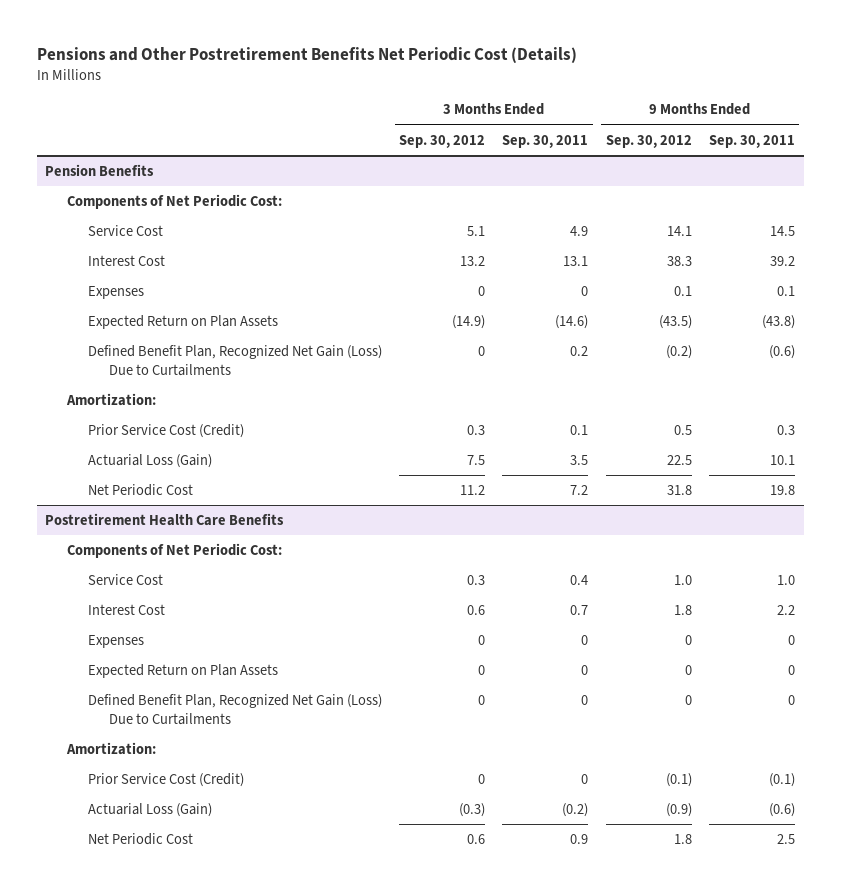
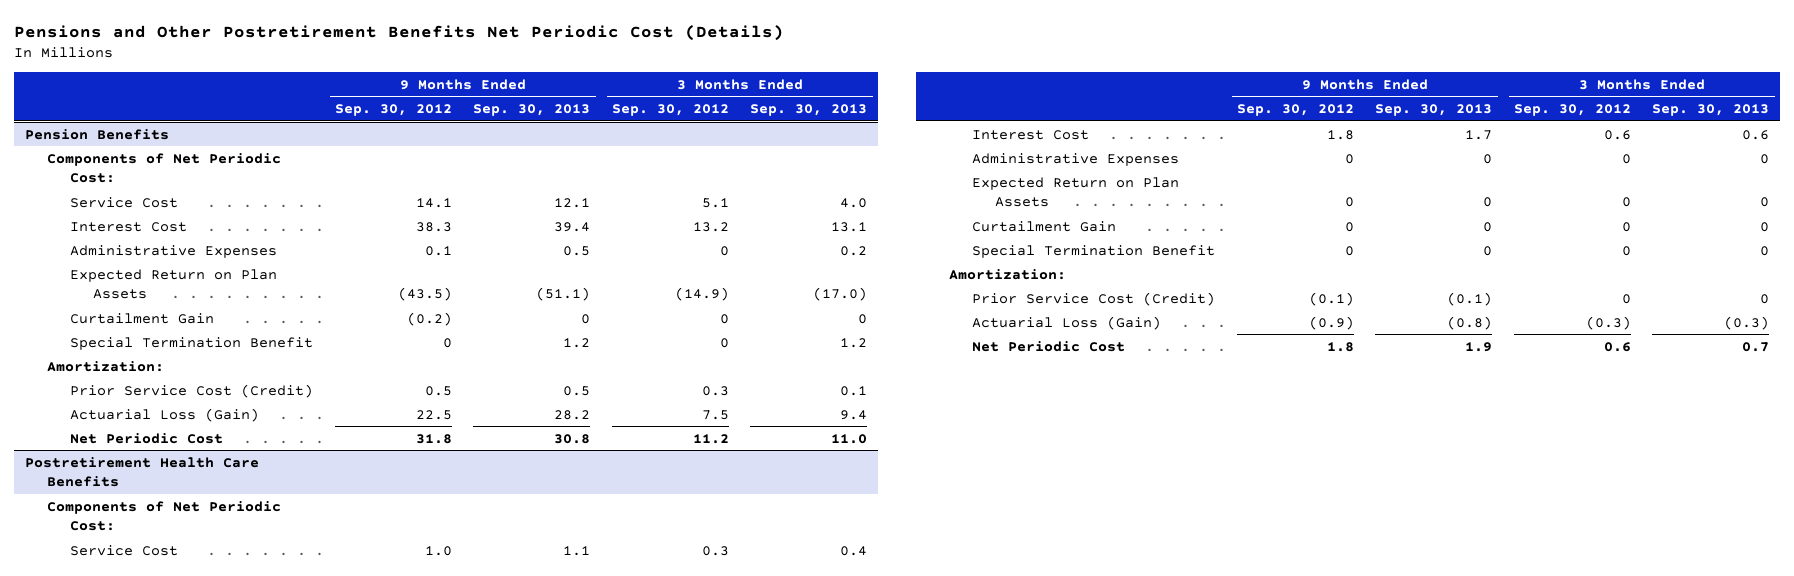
[502,134,589,148] Sep. 30, 2011 -> none
[709,134,796,148] Sep. 30, 2011 -> none
none -> [473,104,591,117] Sep. 30, 2013
none -> [750,104,868,117] Sep. 30, 2013
[87,286,144,300] Expenses -> [70,244,278,258] Administrative Expenses
[87,345,382,377] Defined Benefit Plan, Recognized Net Gain (Loss) Due to Curtailments -> [70,312,215,324] Curtailment Gain
none -> [70,336,314,350] Special Termination Benefit
[87,635,144,649] Expenses -> [972,152,1180,166] Administrative Expenses
[87,694,382,726] Defined Benefit Plan, Recognized Net Gain (Loss) Due to Curtailments -> [972,220,1117,232] Curtailment Gain
none -> [972,244,1216,258] Special Termination Benefit

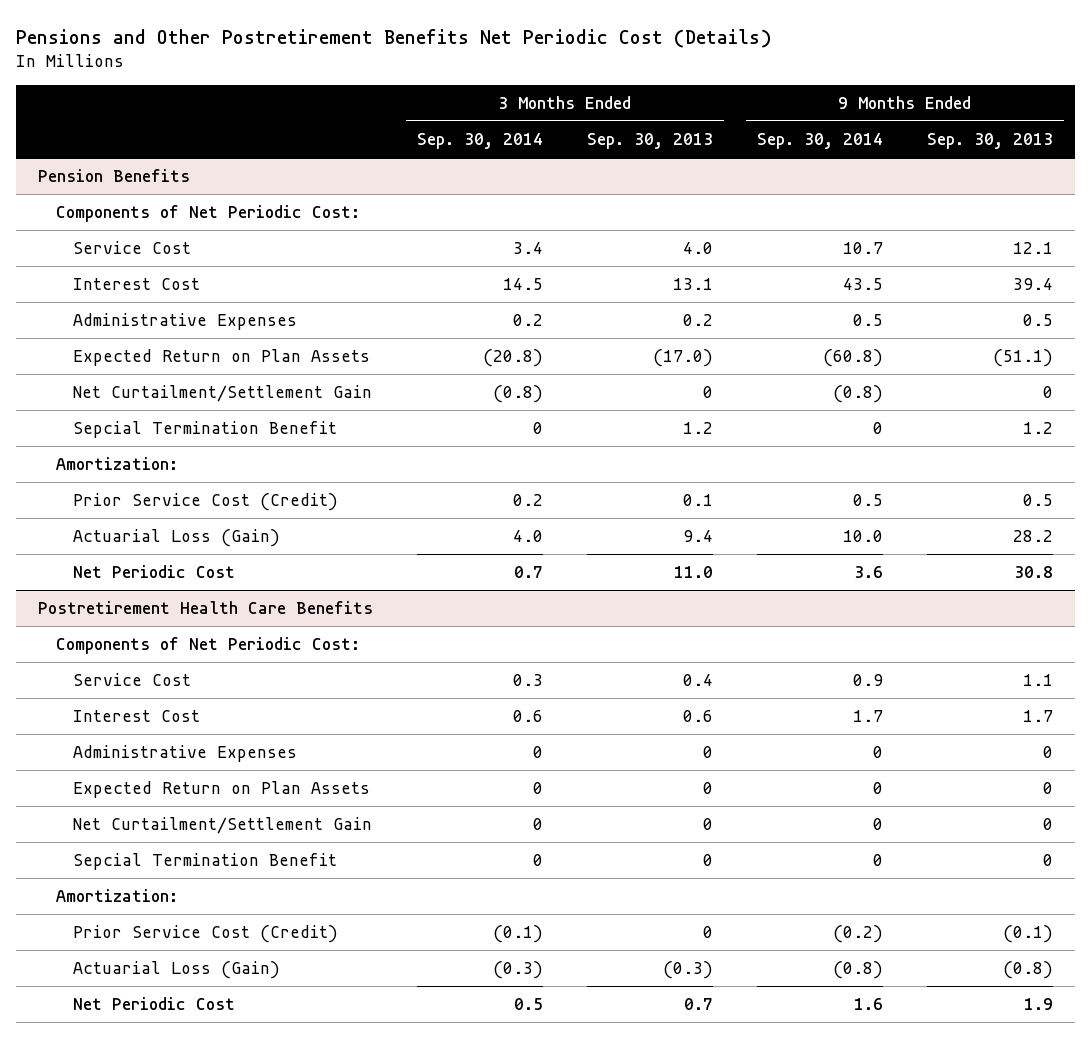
[334,104,452,117] Sep. 30, 2012 -> none
[611,104,729,117] Sep. 30, 2012 -> none
none -> [417,132,544,149] Sep. 30, 2014
none -> [757,132,884,149] Sep. 30, 2014
[70,312,215,324] Curtailment Gain -> [73,385,373,403] Net Curtailment/Settlement Gain
[70,336,314,350] Special Termination Benefit -> [73,421,338,439] Sepcial Termination Benefit
[972,220,1117,232] Curtailment Gain -> [73,817,373,835] Net Curtailment/Settlement Gain
[972,244,1216,258] Special Termination Benefit -> [73,853,338,871] Sepcial Termination Benefit

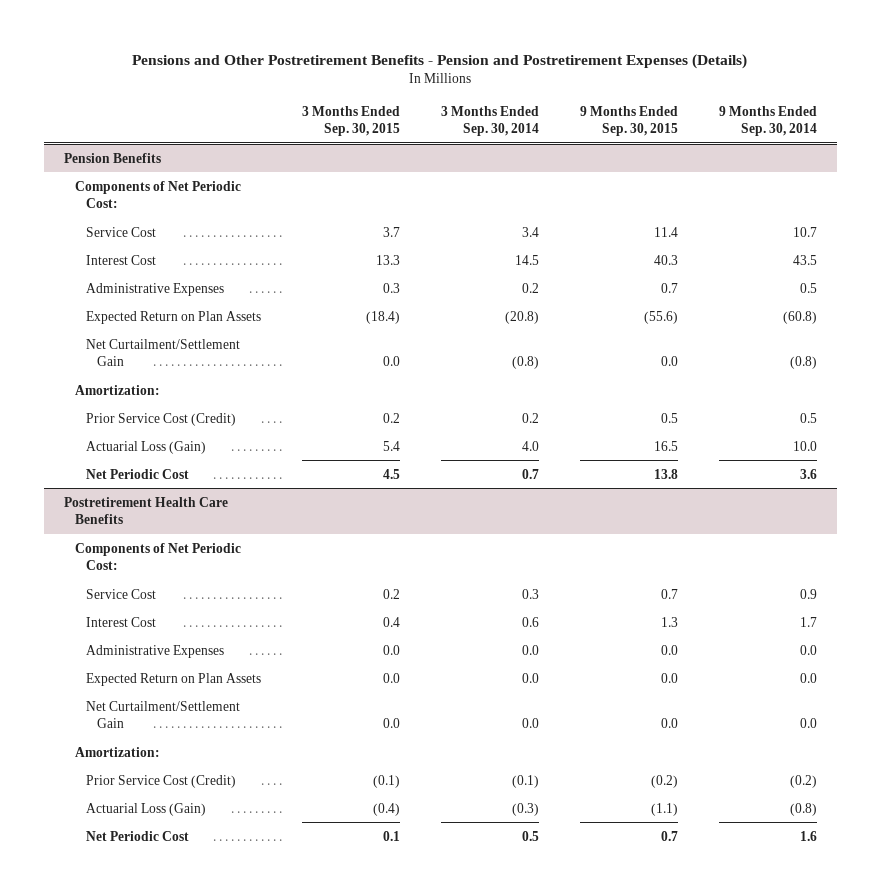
[16,28,773,48] Pensions and Other Postretirement Benefits Net Periodic Cost (Details) -> [132,53,748,69] Pensions and Other Postretirement Benefits - Pension and Postretirement Expenses (Details)
[587,132,714,149] Sep. 30, 2013 -> none
[927,132,1054,149] Sep. 30, 2013 -> none
none -> [302,105,401,136] 3 Months Ended Sep. 30, 2015
none -> [579,105,678,136] 9 Months Ended Sep. 30, 2015
[73,421,338,439] Sepcial Termination Benefit -> none
[73,853,338,871] Sepcial Termination Benefit -> none
[533,746,544,759] 0 -> [521,644,539,655] 0.0
[873,746,884,759] 0 -> [799,644,817,655] 0.0
[533,782,544,795] 0 -> [521,672,539,683] 0.0
[873,782,884,795] 0 -> [799,672,817,683] 0.0
[533,818,544,831] 0 -> [521,717,539,728] 0.0
[873,818,884,831] 0 -> [799,717,817,728] 0.0

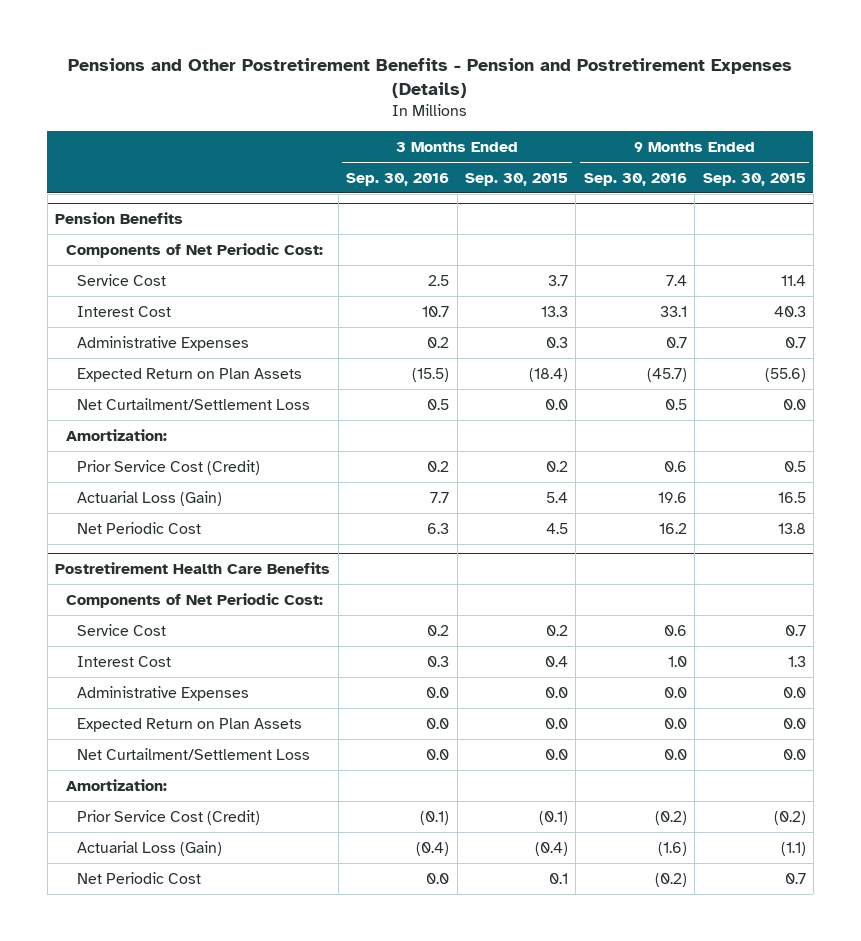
[440,105,539,136] 3 Months Ended Sep. 30, 2014 -> none
[718,105,817,136] 9 Months Ended Sep. 30, 2014 -> none
none -> [346,172,450,186] Sep. 30, 2016
none -> [583,172,687,186] Sep. 30, 2016
[86,338,241,366] Net Curtailment/Settlement Gain -> [77,397,311,410] Net Curtailment/Settlement Loss
[86,700,241,728] Net Curtailment/Settlement Gain -> [77,747,311,760] Net Curtailment/Settlement Loss

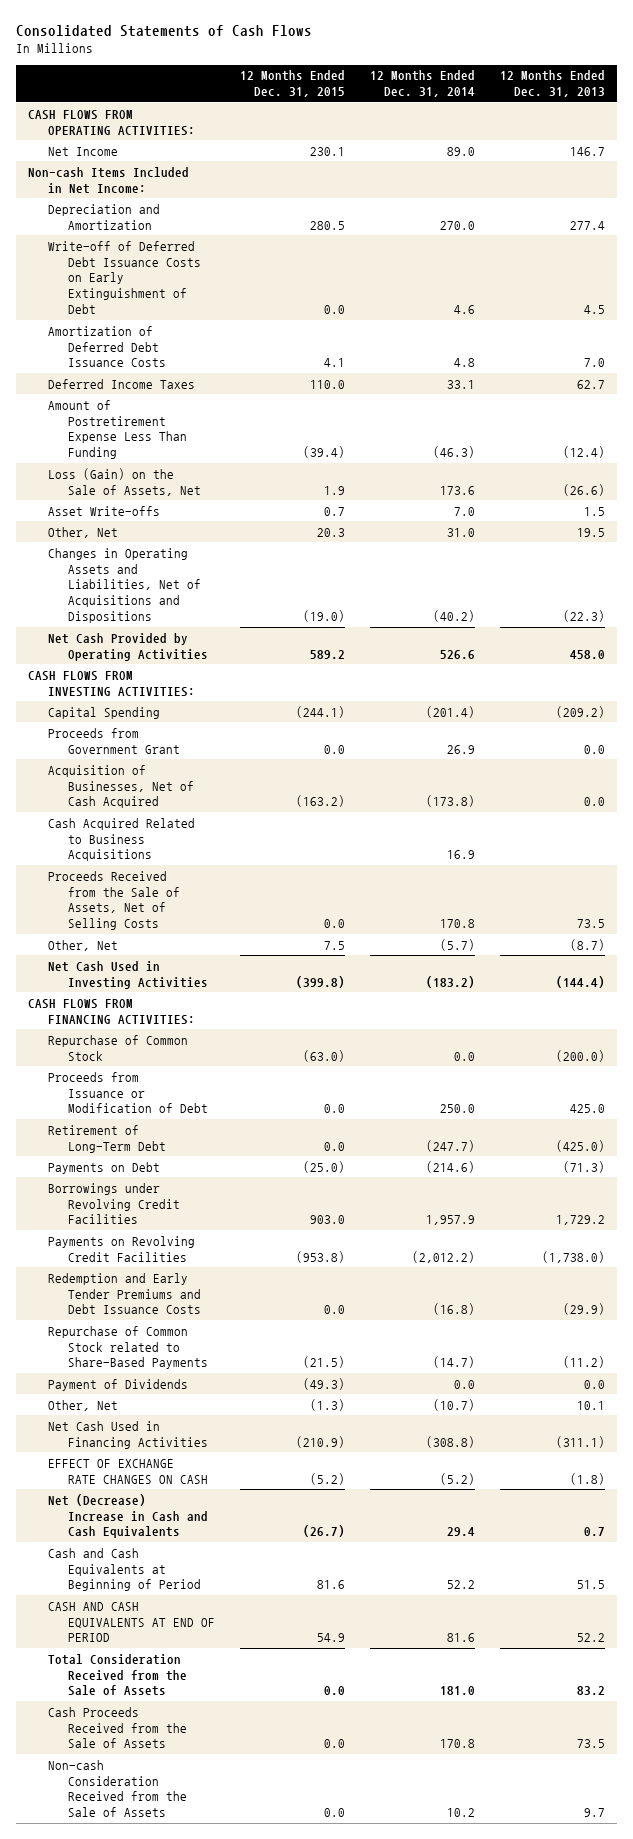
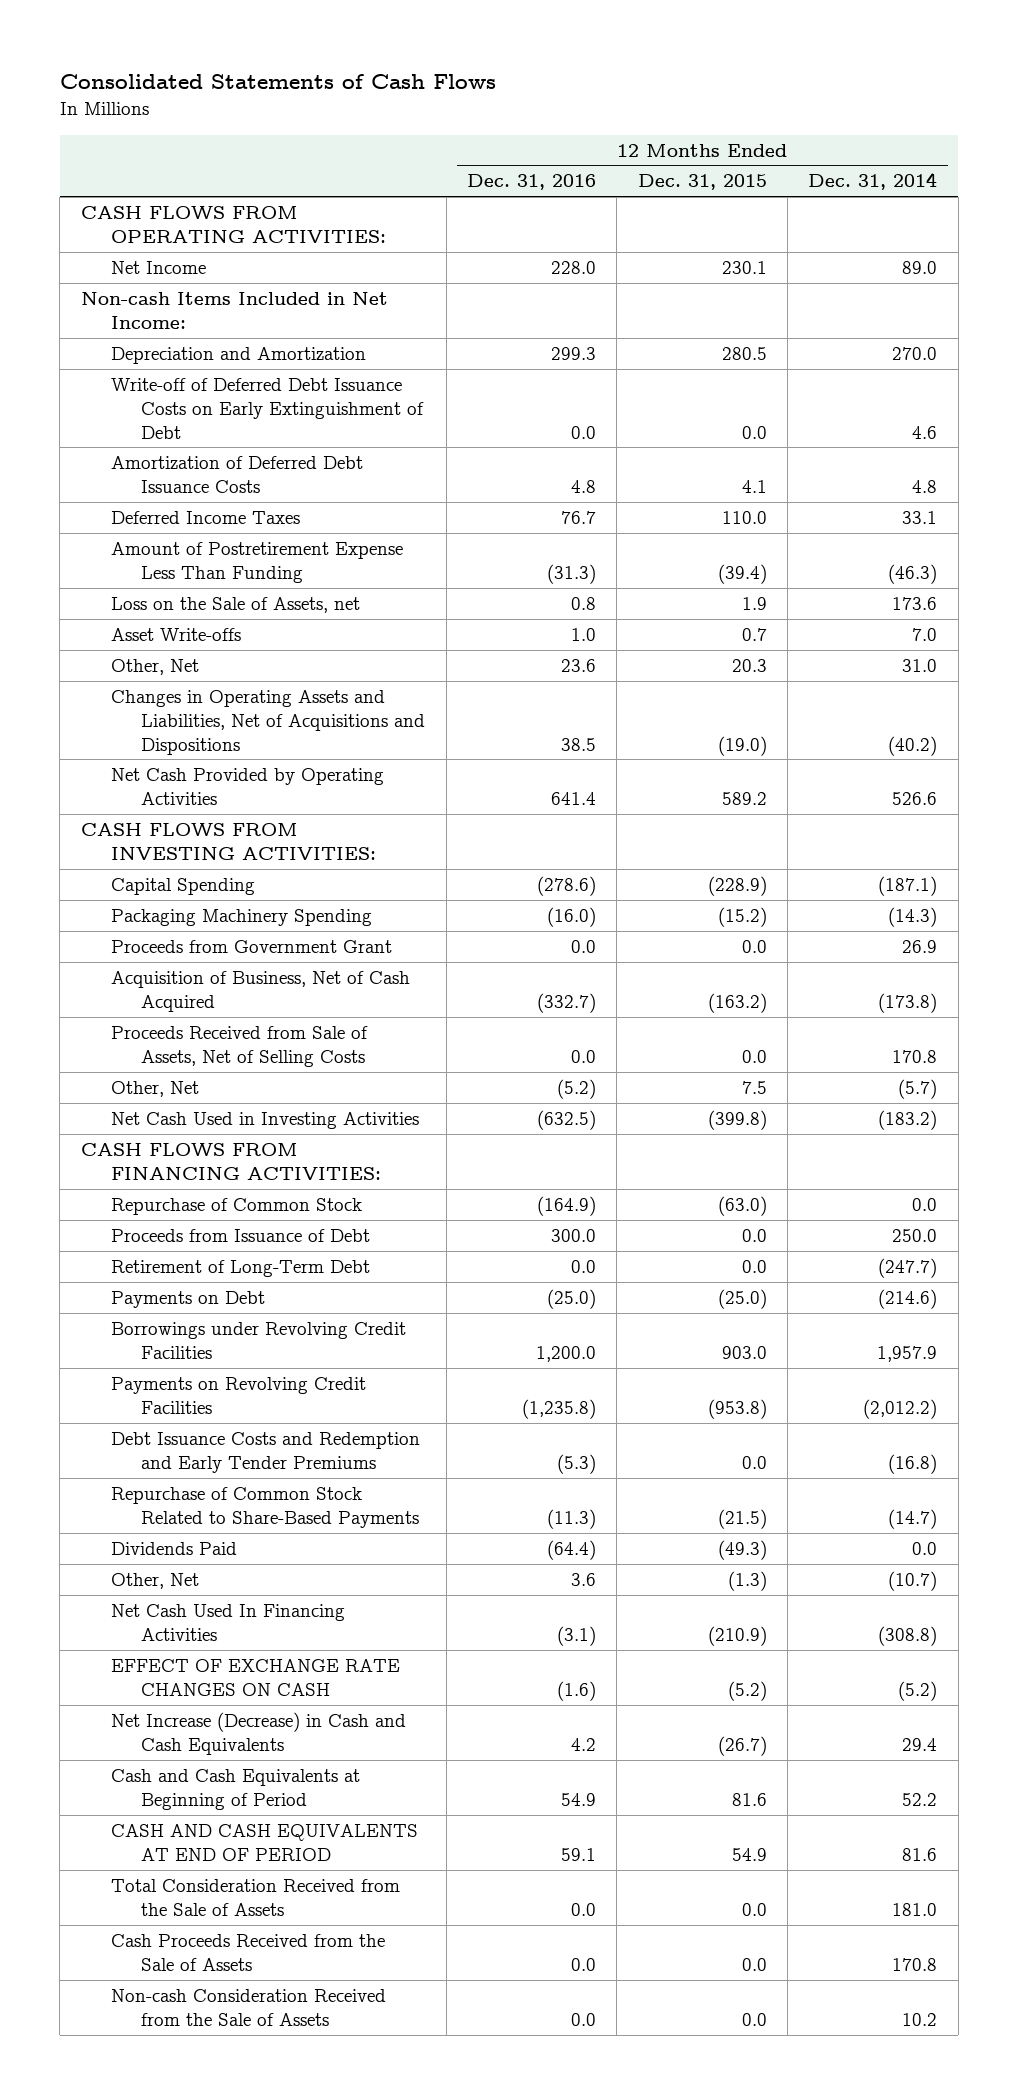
[499,70,605,98] 12 Months Ended Dec. 31, 2013 -> none
none -> [466,174,596,191] Dec. 31, 2016
[48,467,202,496] Loss (Gain) on the Sale of Assets, Net -> [110,597,360,614] Loss on the Sale of Assets, net
[296,705,346,718] (244.1) -> [707,876,767,897] (228.9)
[425,705,475,718] (201.4) -> [878,876,938,897] (187.1)
none -> [110,909,372,927] Packaging Machinery Spending
[48,817,196,862] Cash Acquired Related to Business Acquisitions -> none
[48,764,195,809] Acquisition of Businesses, Net of Cash Acquired -> [110,971,410,1012] Acquisition of Business, Net of Cash Acquired
[48,870,181,931] Proceeds Received from the Sale of Assets, Net of Selling Costs -> [110,1026,368,1067] Proceeds Received from Sale of Assets, Net of Selling Costs
[48,1071,209,1114] Proceeds from Issuance or Modification of Debt -> [110,1229,370,1243] Proceeds from Issuance of Debt
[48,1272,202,1315] Redemption and Early Tender Premiums and Debt Issuance Costs -> [110,1432,420,1473] Debt Issuance Costs and Redemption and Early Tender Premiums
[48,1325,209,1370] Repurchase of Common Stock related to Share-Based Payments -> [110,1487,420,1528] Repurchase of Common Stock Related to Share-Based Payments
[48,1378,189,1391] Payment of Dividends -> [110,1542,237,1556] Dividends Paid
[48,1420,209,1449] Net Cash Used in Financing Activities -> [110,1604,345,1641] Net Cash Used In Financing Activities
[48,1493,209,1539] Net (Decrease) Increase in Cash and Cash Equivalents -> [110,1712,406,1755] Net Increase (Decrease) in Cash and Cash Equivalents

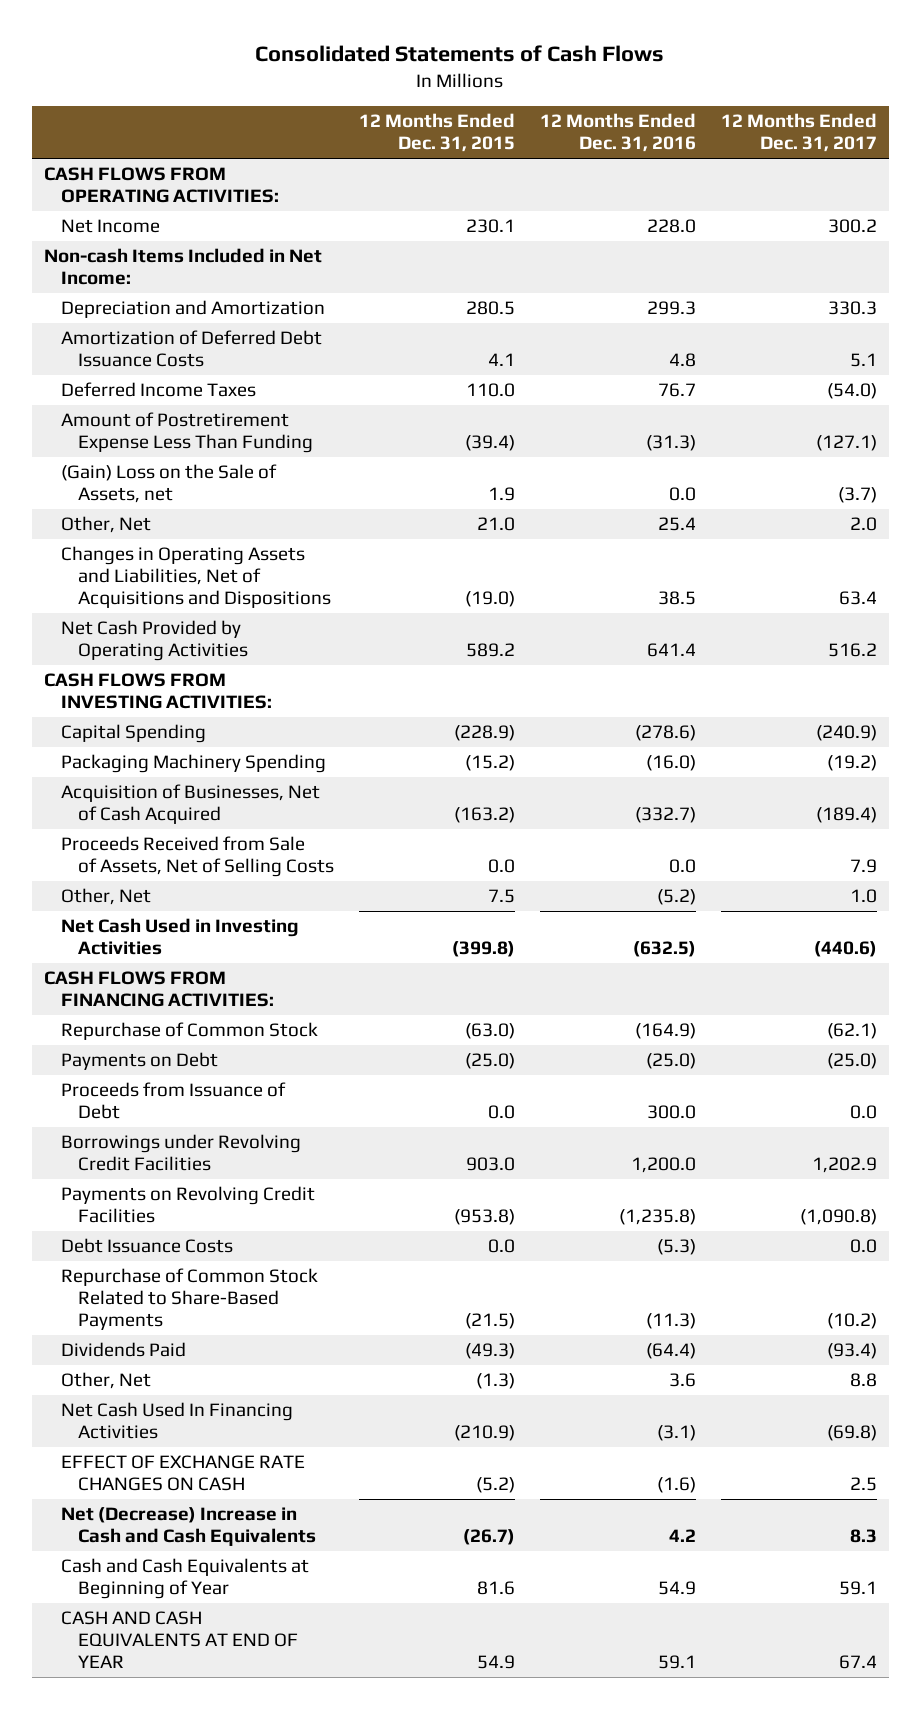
[808,172,938,191] Dec. 31, 2014 -> none
none -> [720,113,877,153] 12 Months Ended Dec. 31, 2017
[110,378,425,439] Write-off of Deferred Debt Issuance Costs on Early Extinguishment of Debt -> none
[110,628,241,642] Asset Write-offs -> none
[110,597,360,614] Loss on the Sale of Assets, net -> [61,464,278,504] (Gain) Loss on the Sale of Assets, net
[570,597,596,611] 0.8 -> [669,487,697,502] 0.0
[560,659,596,673] 23.6 -> [658,517,697,532] 25.4
[731,659,767,673] 20.3 -> [477,517,516,532] 21.0
[110,940,392,954] Proceeds from Government Grant -> none
[110,971,410,1012] Acquisition of Business, Net of Cash Acquired -> [61,784,321,825] Acquisition of Businesses, Net of Cash Acquired
[110,1260,370,1278] Retirement of Long-Term Debt -> none
[110,1229,370,1243] Proceeds from Issuance of Debt -> [61,1082,287,1120] Proceeds from Issuance of Debt
[110,1432,420,1473] Debt Issuance Costs and Redemption and Early Tender Premiums -> [61,1238,234,1254] Debt Issuance Costs
[110,1879,400,1916] Total Consideration Received from the Sale of Assets -> none
[110,1934,385,1971] Cash Proceeds Received from the Sale of Assets -> none
[110,1989,386,2026] Non-cash Consideration Received from the Sale of Assets -> none
[110,1712,406,1755] Net Increase (Decrease) in Cash and Cash Equivalents -> [61,1507,317,1547] Net (Decrease) Increase in Cash and Cash Equivalents
[110,1769,360,1810] Cash and Cash Equivalents at Beginning of Period -> [61,1558,310,1600] Cash and Cash Equivalents at Beginning of Year
[110,1824,418,1861] CASH AND CASH EQUIVALENTS AT END OF PERIOD -> [61,1611,299,1669] CASH AND CASH EQUIVALENTS AT END OF YEAR

